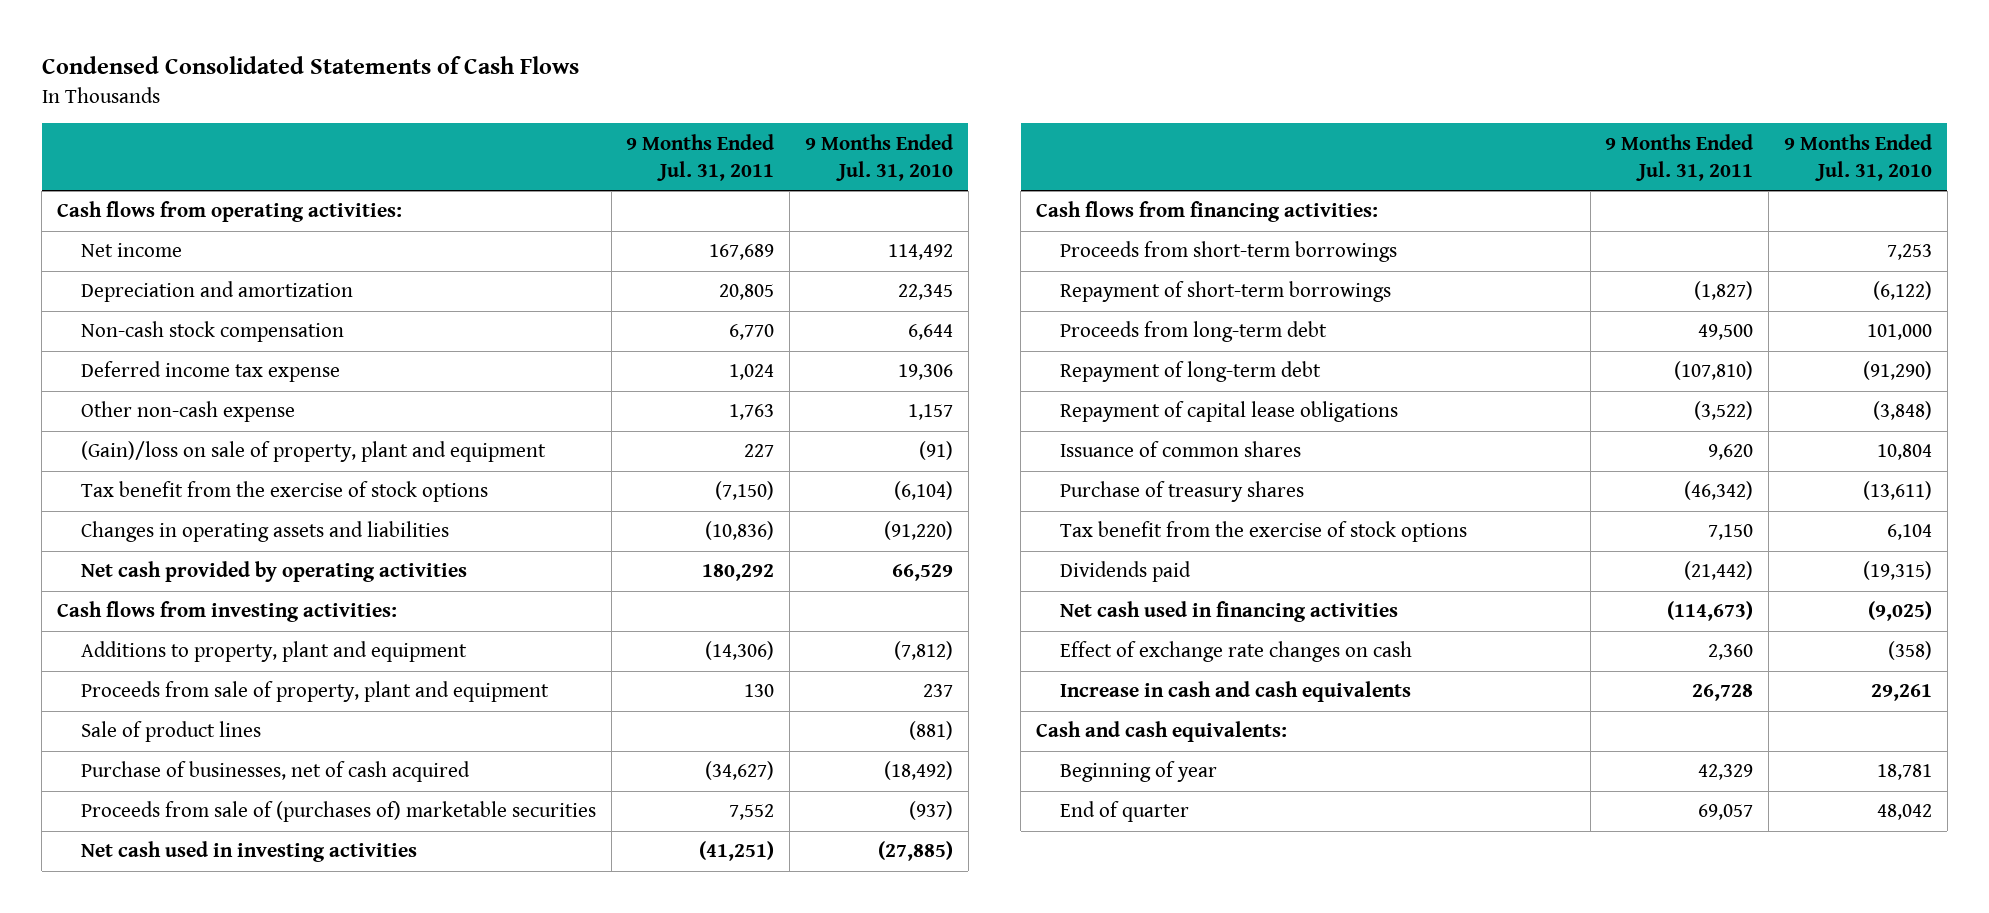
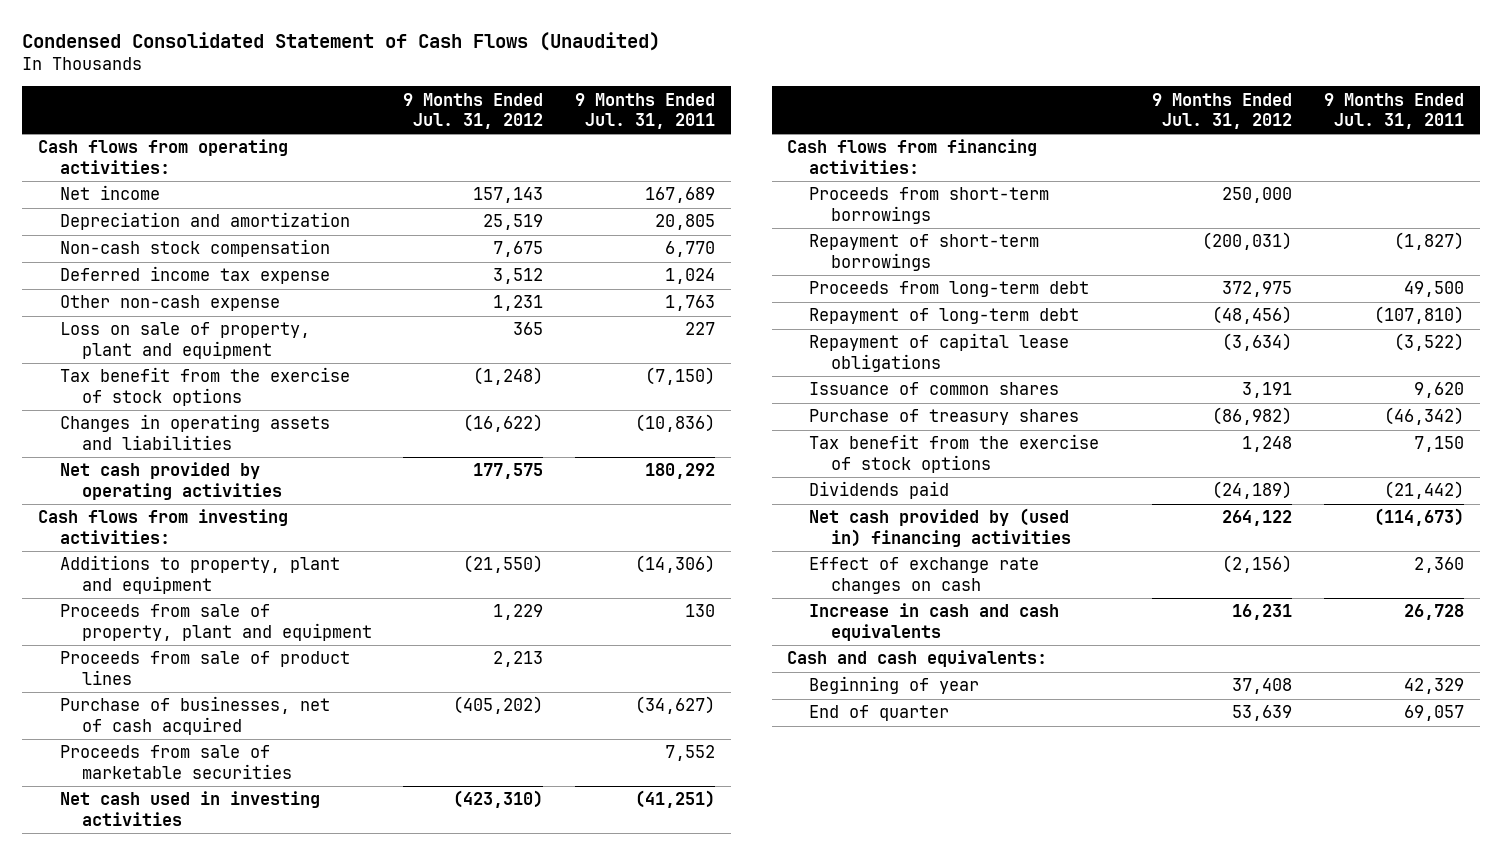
[41,56,579,75] Condensed Consolidated Statements of Cash Flows -> [22,31,661,51] Condensed Consolidated Statement of Cash Flows (Unaudited)
[805,133,954,181] 9 Months Ended Jul. 31, 2010 -> none
none -> [403,92,544,129] 9 Months Ended Jul. 31, 2012
[80,441,546,463] (Gain)/loss on sale of property, plant and equipment -> [59,322,310,359] Loss on sale of property, plant and equipment
[80,721,261,743] Sale of product lines -> [59,651,350,685] Proceeds from sale of product lines
[80,801,596,823] Proceeds from sale of (purchases of) marketable securities -> [59,745,292,779] Proceeds from sale of marketable securities
[1059,601,1398,623] Net cash used in financing activities -> [809,508,1071,547] Net cash provided by (used in) financing activities

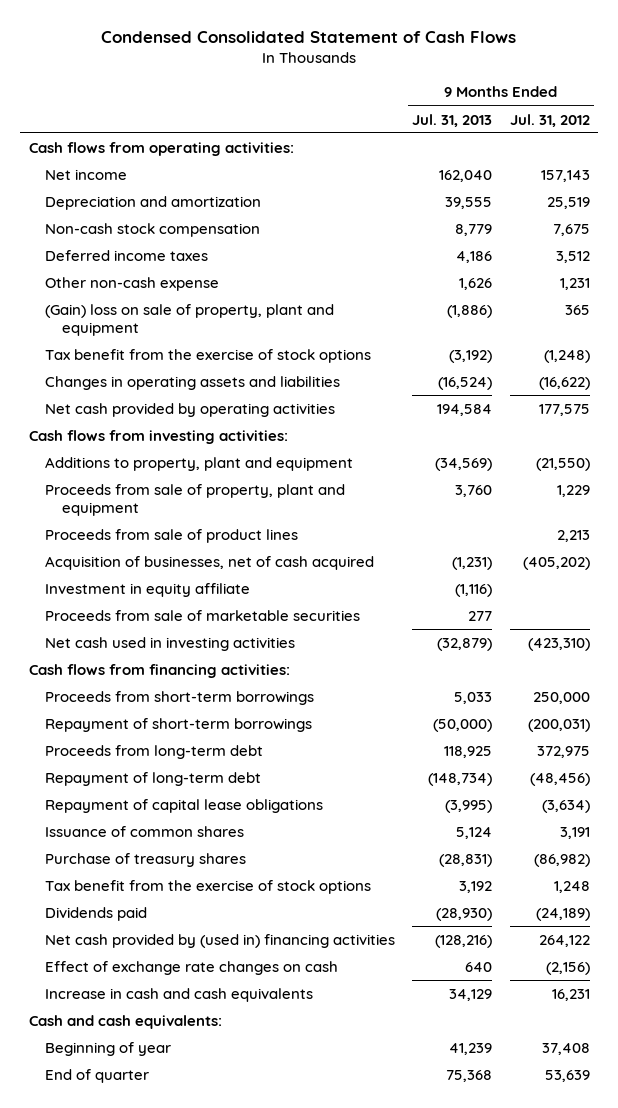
[22,31,661,51] Condensed Consolidated Statement of Cash Flows (Unaudited) -> [101,31,517,44] Condensed Consolidated Statement of Cash Flows
[574,92,715,129] 9 Months Ended Jul. 31, 2011 -> none
none -> [412,113,493,127] Jul. 31, 2013
[59,266,330,285] Deferred income tax expense -> [45,249,209,261] Deferred income taxes
[59,322,310,359] Loss on sale of property, plant and equipment -> [45,303,335,336] (Gain) loss on sale of property, plant and equipment
[59,696,330,735] Purchase of businesses, net of cash acquired -> [45,555,375,570] Acquisition of businesses, net of cash acquired
none -> [45,582,251,597] Investment in equity affiliate

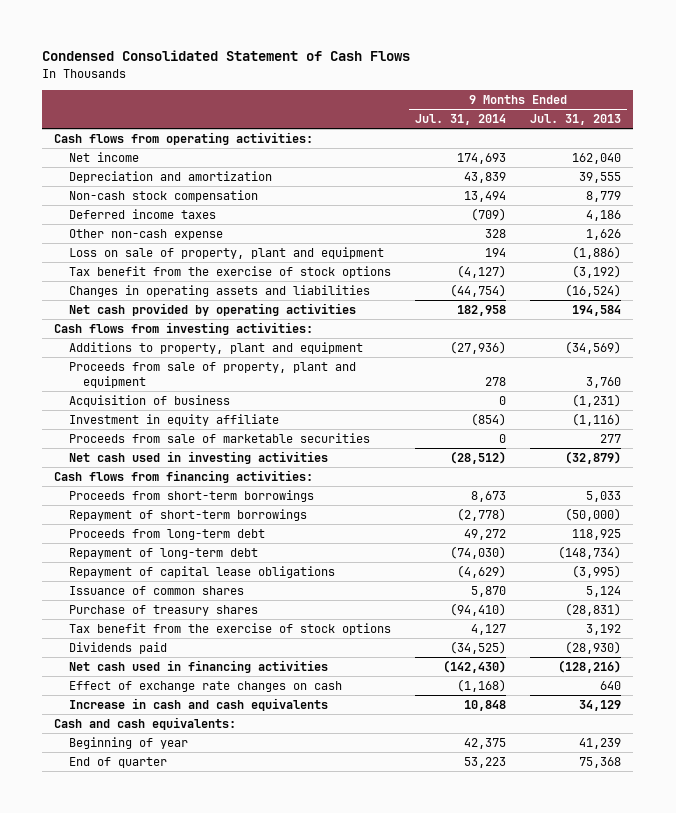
[509,113,590,127] Jul. 31, 2012 -> none
none -> [415,114,507,126] Jul. 31, 2014
[45,303,335,336] (Gain) loss on sale of property, plant and equipment -> [68,247,384,260] Loss on sale of property, plant and equipment
[45,528,299,543] Proceeds from sale of product lines -> none
[45,555,375,570] Acquisition of businesses, net of cash acquired -> [68,395,230,408] Acquisition of business
[45,933,396,948] Net cash provided by (used in) financing activities -> [68,660,328,674] Net cash used in financing activities

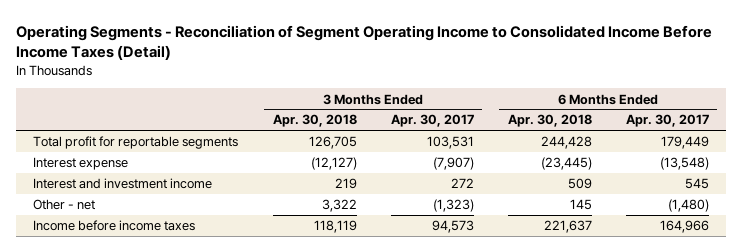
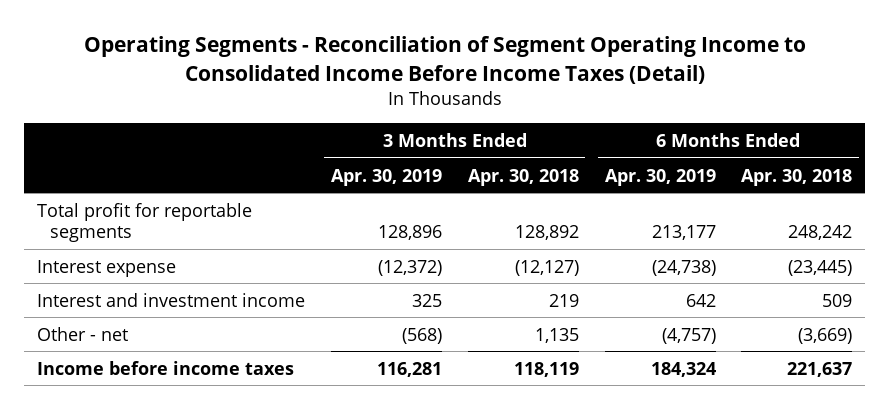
[390,114,474,128] Apr. 30, 2017 -> none
[625,114,709,128] Apr. 30, 2017 -> none
none -> [330,168,442,186] Apr. 30, 2019
none -> [604,168,716,186] Apr. 30, 2019
[308,136,357,150] 126,705 -> [514,225,579,241] 128,892
[540,136,592,150] 244,428 -> [788,225,853,241] 248,242
[321,199,357,213] 3,322 -> [534,327,579,343] 1,135
[569,199,592,211] 145 -> [798,327,853,344] (3,669)

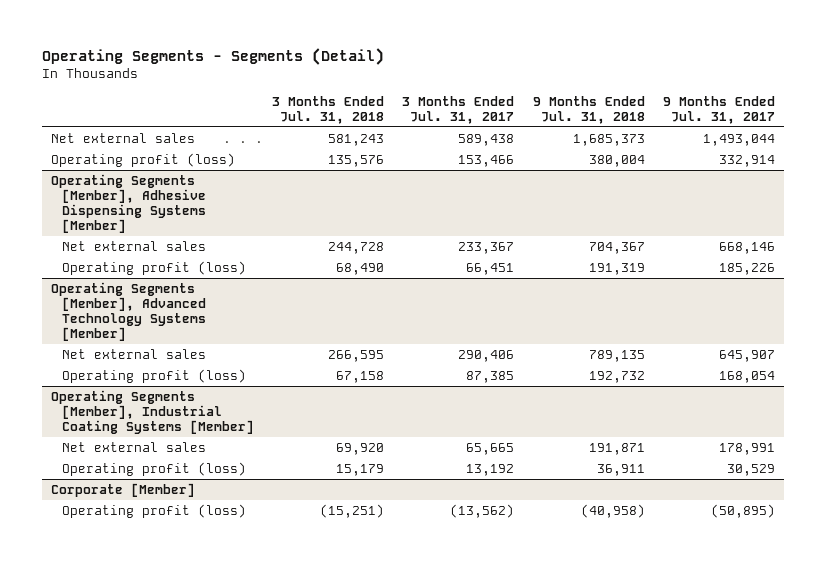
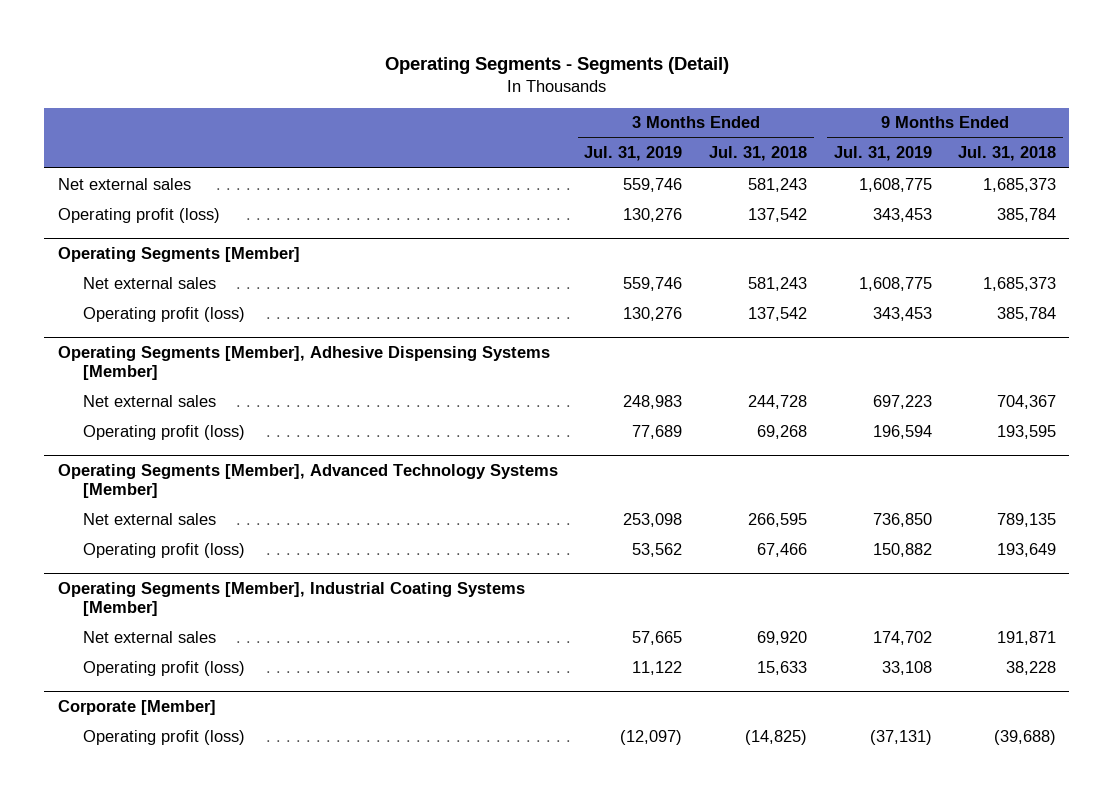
[402,95,515,124] 3 Months Ended Jul. 31, 2017 -> none
[662,95,775,124] 9 Months Ended Jul. 31, 2017 -> none
none -> [584,146,683,162] Jul. 31, 2019
none -> [833,146,932,162] Jul. 31, 2019
[328,154,385,167] 135,576 -> [747,207,807,222] 137,542
[588,154,645,167] 380,004 -> [997,207,1057,222] 385,784
none -> [57,247,300,263] Operating Segments [Member]
none -> [82,276,216,289] Net external sales
none -> [82,306,245,322] Operating profit (loss)
[336,262,385,275] 68,490 -> [756,424,807,439] 69,268
[588,262,645,275] 191,319 -> [997,424,1057,439] 193,595
[336,370,385,383] 67,158 -> [756,542,807,557] 67,466
[588,370,645,383] 192,732 -> [997,542,1057,557] 193,649
[336,463,385,476] 15,179 -> [756,660,807,675] 15,633
[596,463,645,476] 36,911 -> [1006,660,1057,675] 38,228
[320,503,385,518] (15,251) -> [744,729,807,745] (14,825)
[580,503,645,518] (40,958) -> [994,729,1057,745] (39,688)

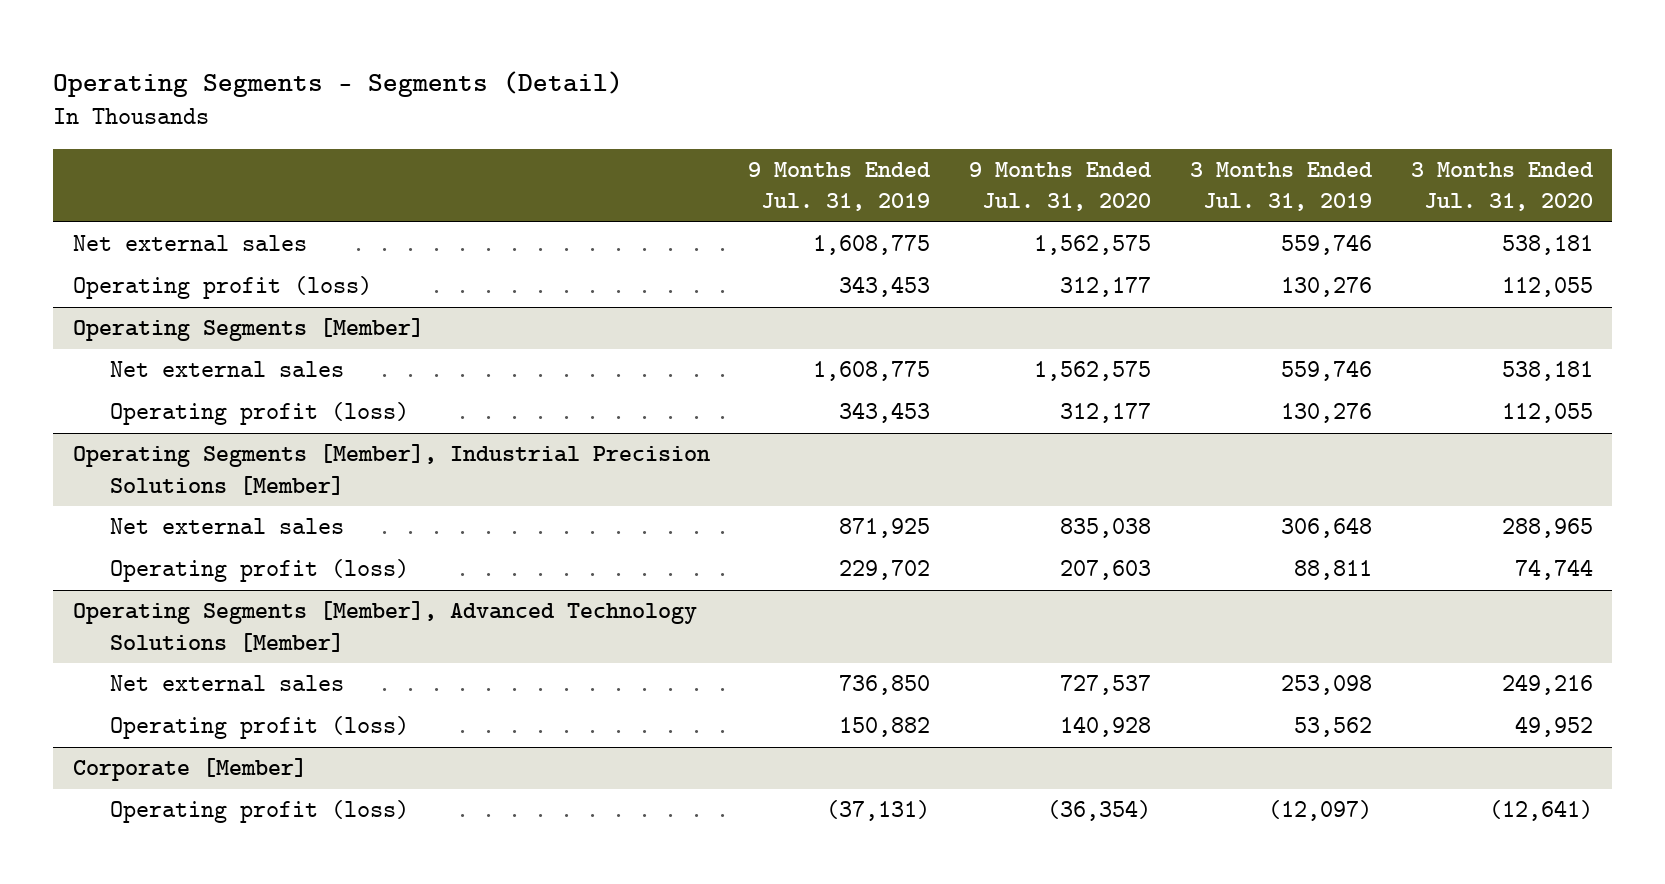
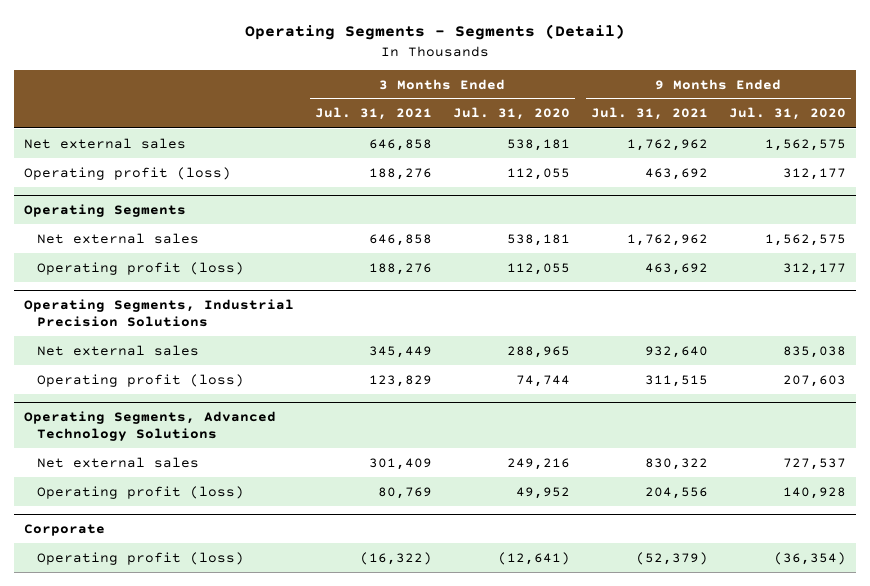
[748,162,932,212] 9 Months Ended Jul. 31, 2019 -> none
[1189,162,1373,212] 3 Months Ended Jul. 31, 2019 -> none
none -> [314,107,432,121] Jul. 31, 2021
none -> [590,107,708,121] Jul. 31, 2021
[72,318,424,342] Operating Segments [Member] -> [23,204,186,218] Operating Segments
[72,444,710,495] Operating Segments [Member], Industrial Precision Solutions [Member] -> [23,299,294,328] Operating Segments, Industrial Precision Solutions
[72,601,697,652] Operating Segments [Member], Advanced Technology Solutions [Member] -> [23,411,276,442] Operating Segments, Advanced Technology Solutions
[72,758,307,782] Corporate [Member] -> [23,524,105,537] Corporate

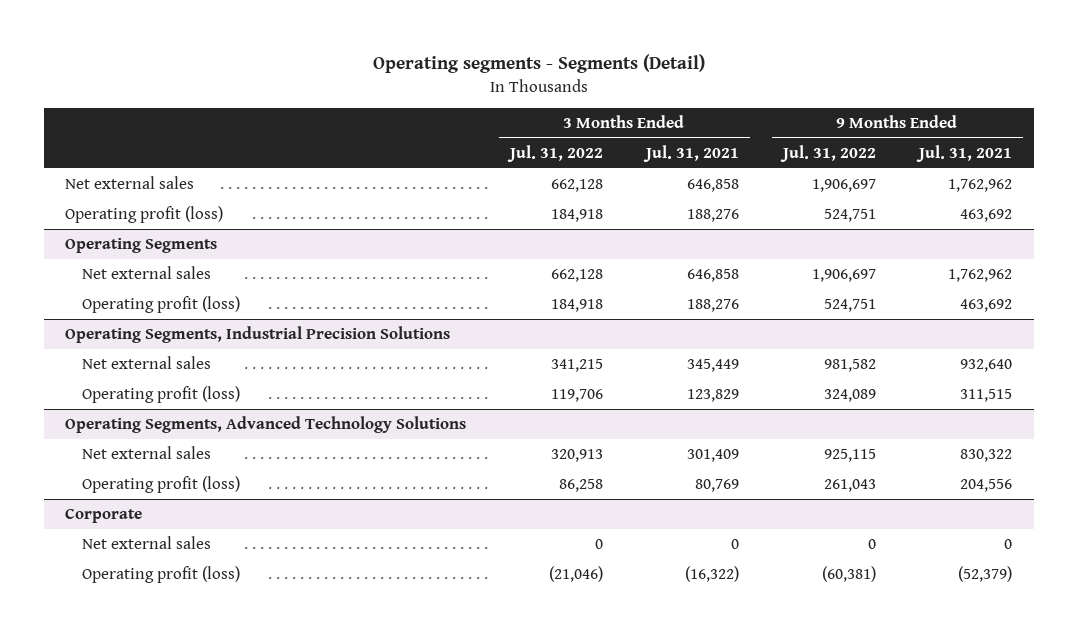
[244,24,625,41] Operating Segments - Segments (Detail) -> [372,54,705,74] Operating segments - Segments (Detail)
[452,107,570,121] Jul. 31, 2020 -> none
[728,107,846,121] Jul. 31, 2020 -> none
none -> [506,144,603,162] Jul. 31, 2022
none -> [779,144,876,162] Jul. 31, 2022
none -> [81,536,211,550] Net external sales

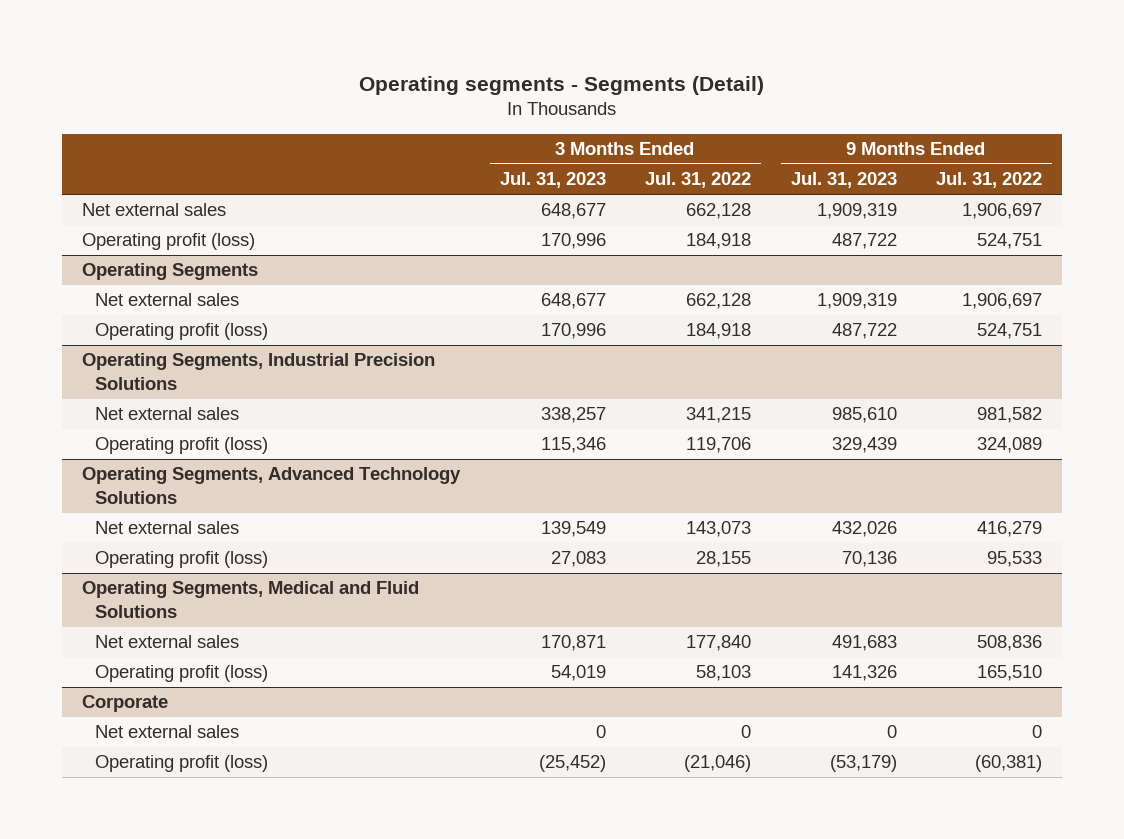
[643,144,740,162] Jul. 31, 2021 -> none
[915,144,1012,162] Jul. 31, 2021 -> none
none -> [499,172,606,189] Jul. 31, 2023
none -> [790,172,897,189] Jul. 31, 2023
[550,449,603,463] 320,913 -> [686,521,752,538] 143,073
[823,449,876,463] 925,115 -> [977,521,1043,538] 416,279
[558,479,603,493] 86,258 -> [696,551,752,568] 28,155
[823,479,876,493] 261,043 -> [987,551,1043,568] 95,533
none -> [81,581,419,619] Operating Segments, Medical and Fluid Solutions
none -> [94,635,239,649] Net external sales
none -> [94,665,268,683] Operating profit (loss)

